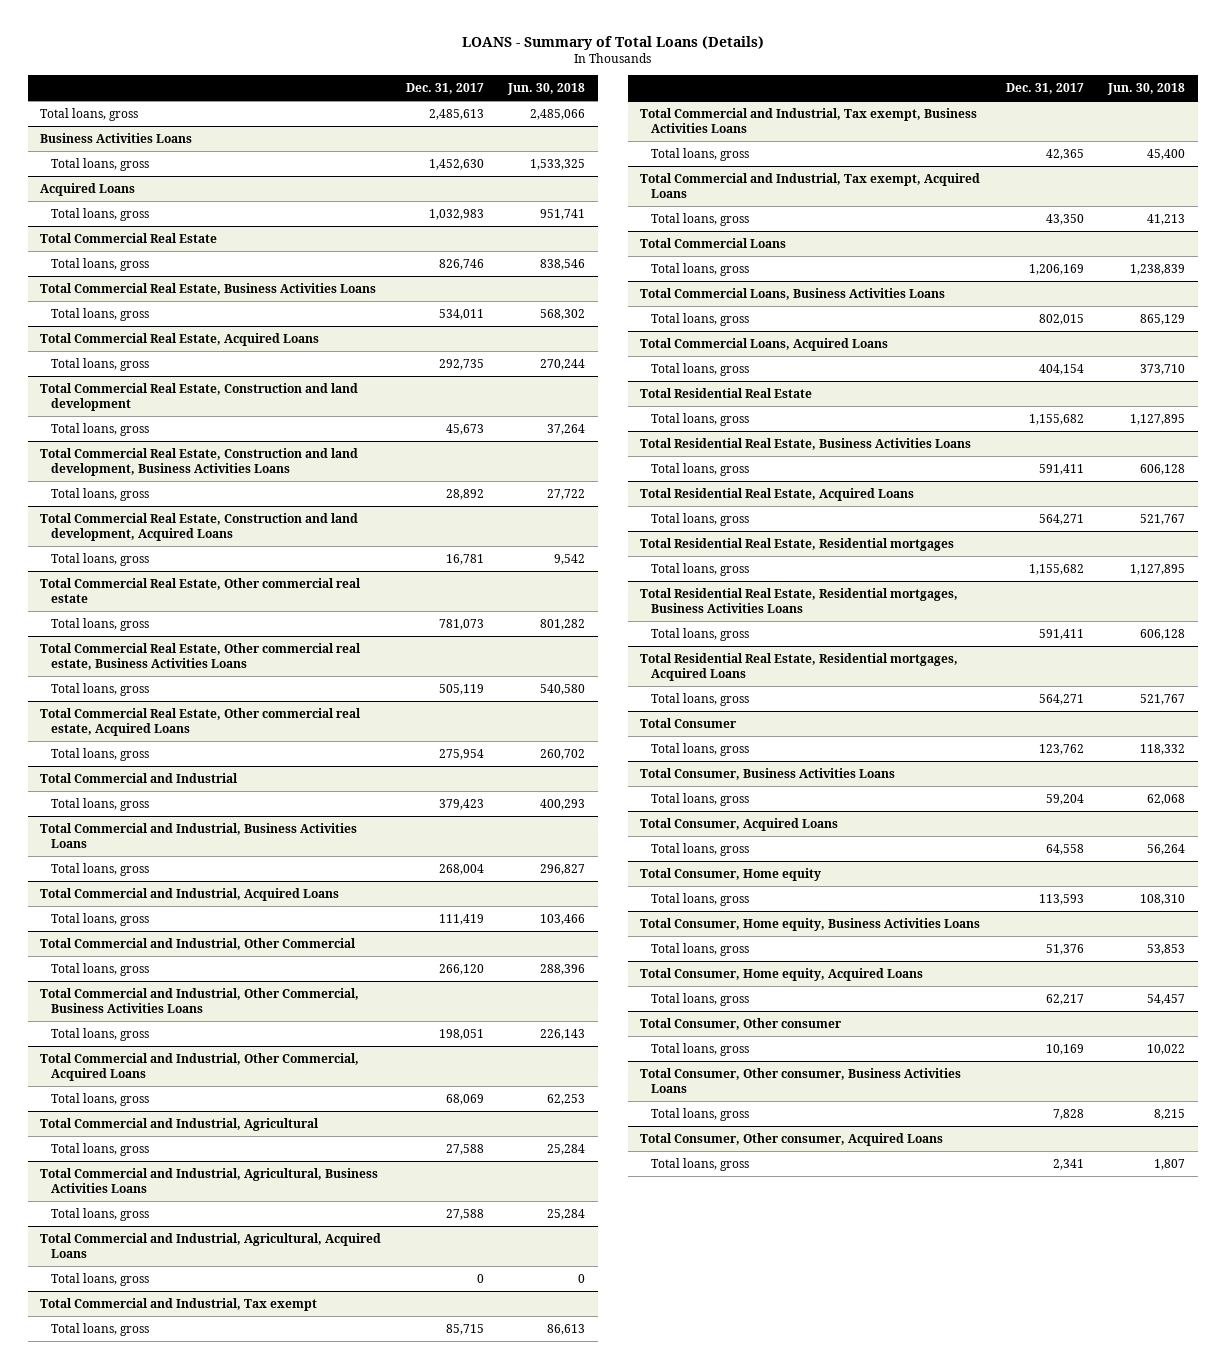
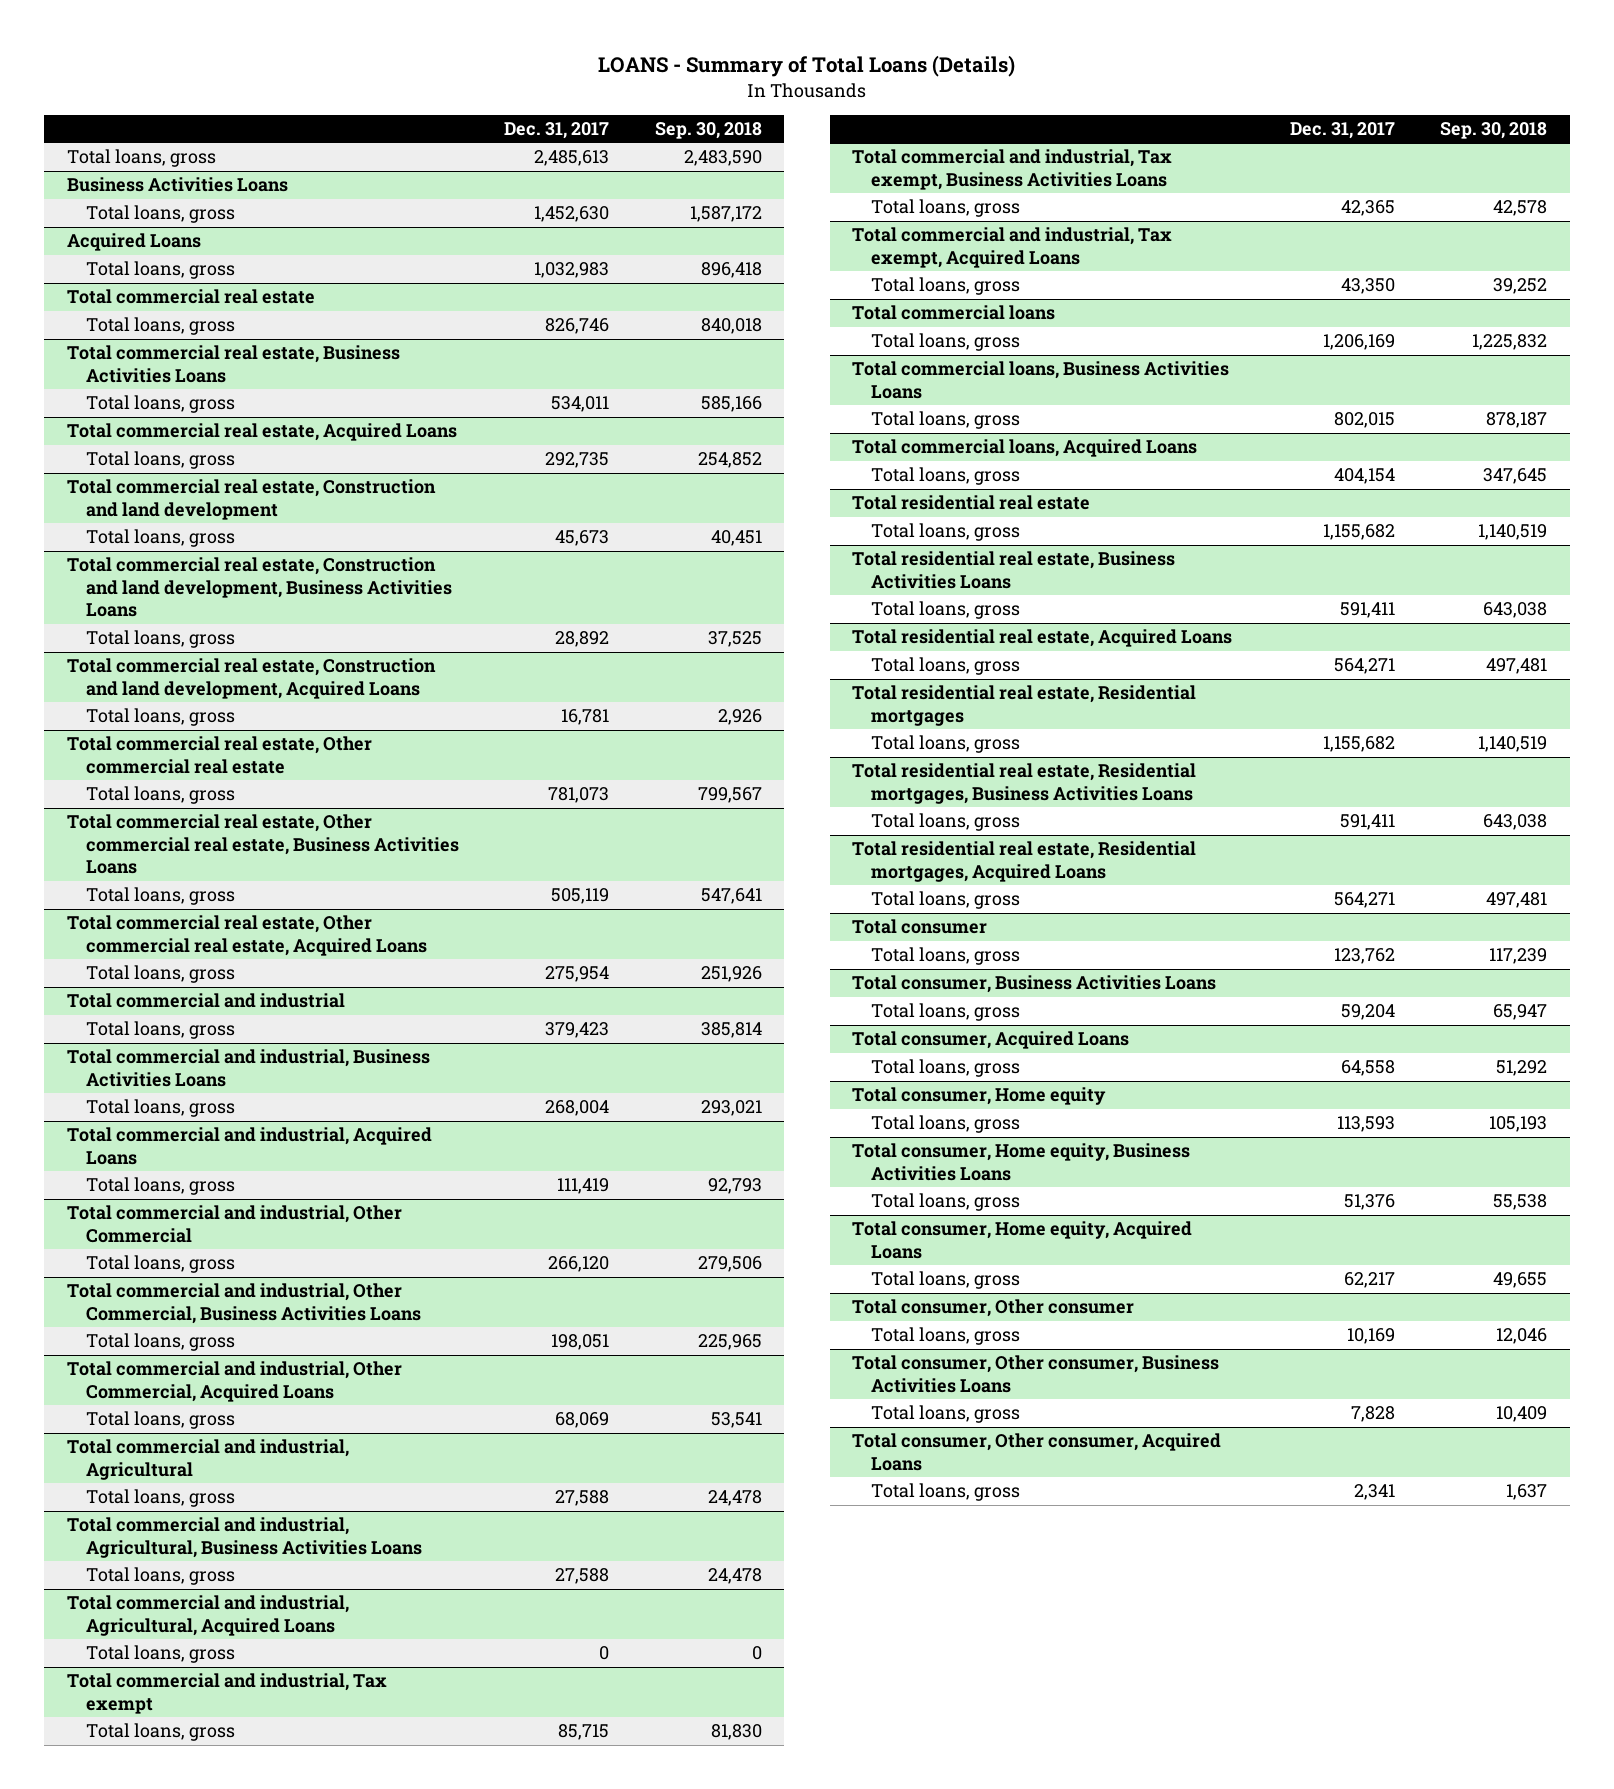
[507,83,586,96] Jun. 30, 2018 -> none
none -> [654,121,762,139] Sep. 30, 2018
[40,232,218,243] Total Commercial Real Estate -> [66,289,315,305] Total commercial real estate
[40,282,377,295] Total Commercial Real Estate, Business Activities Loans -> [66,345,400,383] Total commercial real estate, Business Activities Loans
[40,332,320,346] Total Commercial Real Estate, Acquired Loans -> [66,423,457,442] Total commercial real estate, Acquired Loans
[40,382,359,412] Total Commercial Real Estate, Construction and land development -> [66,479,436,520] Total commercial real estate, Construction and land development
[40,447,359,477] Total Commercial Real Estate, Construction and land development, Business Activities Loans -> [66,557,452,618] Total commercial real estate, Construction and land development, Business Activities Loans
[40,512,359,542] Total Commercial Real Estate, Construction and land development, Acquired Loans -> [66,658,436,699] Total commercial real estate, Construction and land development, Acquired Loans
[40,577,362,604] Total Commercial Real Estate, Other commercial real estate -> [66,736,372,774] Total commercial real estate, Other commercial real estate
[40,642,362,671] Total Commercial Real Estate, Other commercial real estate, Business Activities Loans -> [66,814,459,875] Total commercial real estate, Other commercial real estate, Business Activities Loans
[40,707,362,737] Total Commercial Real Estate, Other commercial real estate, Acquired Loans -> [66,915,427,956] Total commercial real estate, Other commercial real estate, Acquired Loans
[40,772,239,783] Total Commercial and Industrial -> [66,993,345,1009] Total commercial and industrial
[40,822,358,849] Total Commercial and Industrial, Business Activities Loans -> [66,1049,430,1087] Total commercial and industrial, Business Activities Loans
[40,887,340,901] Total Commercial and Industrial, Acquired Loans -> [66,1127,432,1165] Total commercial and industrial, Acquired Loans
[40,937,357,950] Total Commercial and Industrial, Other Commercial -> [66,1205,402,1243] Total commercial and industrial, Other Commercial
[40,987,360,1014] Total Commercial and Industrial, Other Commercial, Business Activities Loans -> [66,1283,421,1324] Total commercial and industrial, Other Commercial, Business Activities Loans
[40,1052,360,1082] Total Commercial and Industrial, Other Commercial, Acquired Loans -> [66,1361,402,1402] Total commercial and industrial, Other Commercial, Acquired Loans
[40,1117,320,1131] Total Commercial and Industrial, Agricultural -> [66,1439,349,1480] Total commercial and industrial, Agricultural
[40,1167,379,1194] Total Commercial and Industrial, Agricultural, Business Activities Loans -> [66,1517,422,1558] Total commercial and industrial, Agricultural, Business Activities Loans
[40,1232,382,1259] Total Commercial and Industrial, Agricultural, Acquired Loans -> [66,1595,349,1636] Total commercial and industrial, Agricultural, Acquired Loans
[40,1297,318,1311] Total Commercial and Industrial, Tax exempt -> [66,1673,387,1714] Total commercial and industrial, Tax exempt
[640,107,978,134] Total Commercial and Industrial, Tax exempt, Business Activities Loans -> [852,149,1173,190] Total commercial and industrial, Tax exempt, Business Activities Loans
[640,172,981,199] Total Commercial and Industrial, Tax exempt, Acquired Loans -> [852,227,1173,268] Total commercial and industrial, Tax exempt, Acquired Loans
[640,237,787,248] Total Commercial Loans -> [852,305,1056,321] Total commercial loans
[640,287,946,300] Total Commercial Loans, Business Activities Loans -> [852,361,1230,399] Total commercial loans, Business Activities Loans
[640,337,889,351] Total Commercial Loans, Acquired Loans -> [852,439,1198,458] Total commercial loans, Acquired Loans
[640,387,813,398] Total Residential Real Estate -> [852,495,1091,511] Total residential real estate
[640,437,972,450] Total Residential Real Estate, Business Activities Loans -> [852,551,1176,589] Total residential real estate, Business Activities Loans
[640,487,915,501] Total Residential Real Estate, Acquired Loans -> [852,629,1233,648] Total residential real estate, Acquired Loans
[640,537,955,551] Total Residential Real Estate, Residential mortgages -> [852,685,1197,726] Total residential real estate, Residential mortgages
[640,587,959,614] Total Residential Real Estate, Residential mortgages, Business Activities Loans -> [852,763,1197,804] Total residential real estate, Residential mortgages, Business Activities Loans
[640,652,959,682] Total Residential Real Estate, Residential mortgages, Acquired Loans -> [852,841,1197,882] Total residential real estate, Residential mortgages, Acquired Loans
[640,717,738,728] Total Consumer -> [852,919,988,935] Total consumer
[640,767,896,780] Total Consumer, Business Activities Loans -> [852,975,1217,994] Total consumer, Business Activities Loans
[640,817,839,831] Total Consumer, Acquired Loans -> [852,1031,1130,1050] Total consumer, Acquired Loans
[640,867,822,881] Total Consumer, Home equity -> [852,1087,1107,1106] Total consumer, Home equity
[640,917,981,931] Total Consumer, Home equity, Business Activities Loans -> [852,1143,1191,1181] Total consumer, Home equity, Business Activities Loans
[640,967,924,981] Total Consumer, Home equity, Acquired Loans -> [852,1221,1193,1259] Total consumer, Home equity, Acquired Loans
[640,1017,843,1030] Total Consumer, Other consumer -> [852,1299,1135,1318] Total consumer, Other consumer
[640,1067,962,1094] Total Consumer, Other consumer, Business Activities Loans -> [852,1355,1220,1393] Total consumer, Other consumer, Business Activities Loans
[640,1132,944,1146] Total Consumer, Other consumer, Acquired Loans -> [852,1433,1222,1471] Total consumer, Other consumer, Acquired Loans

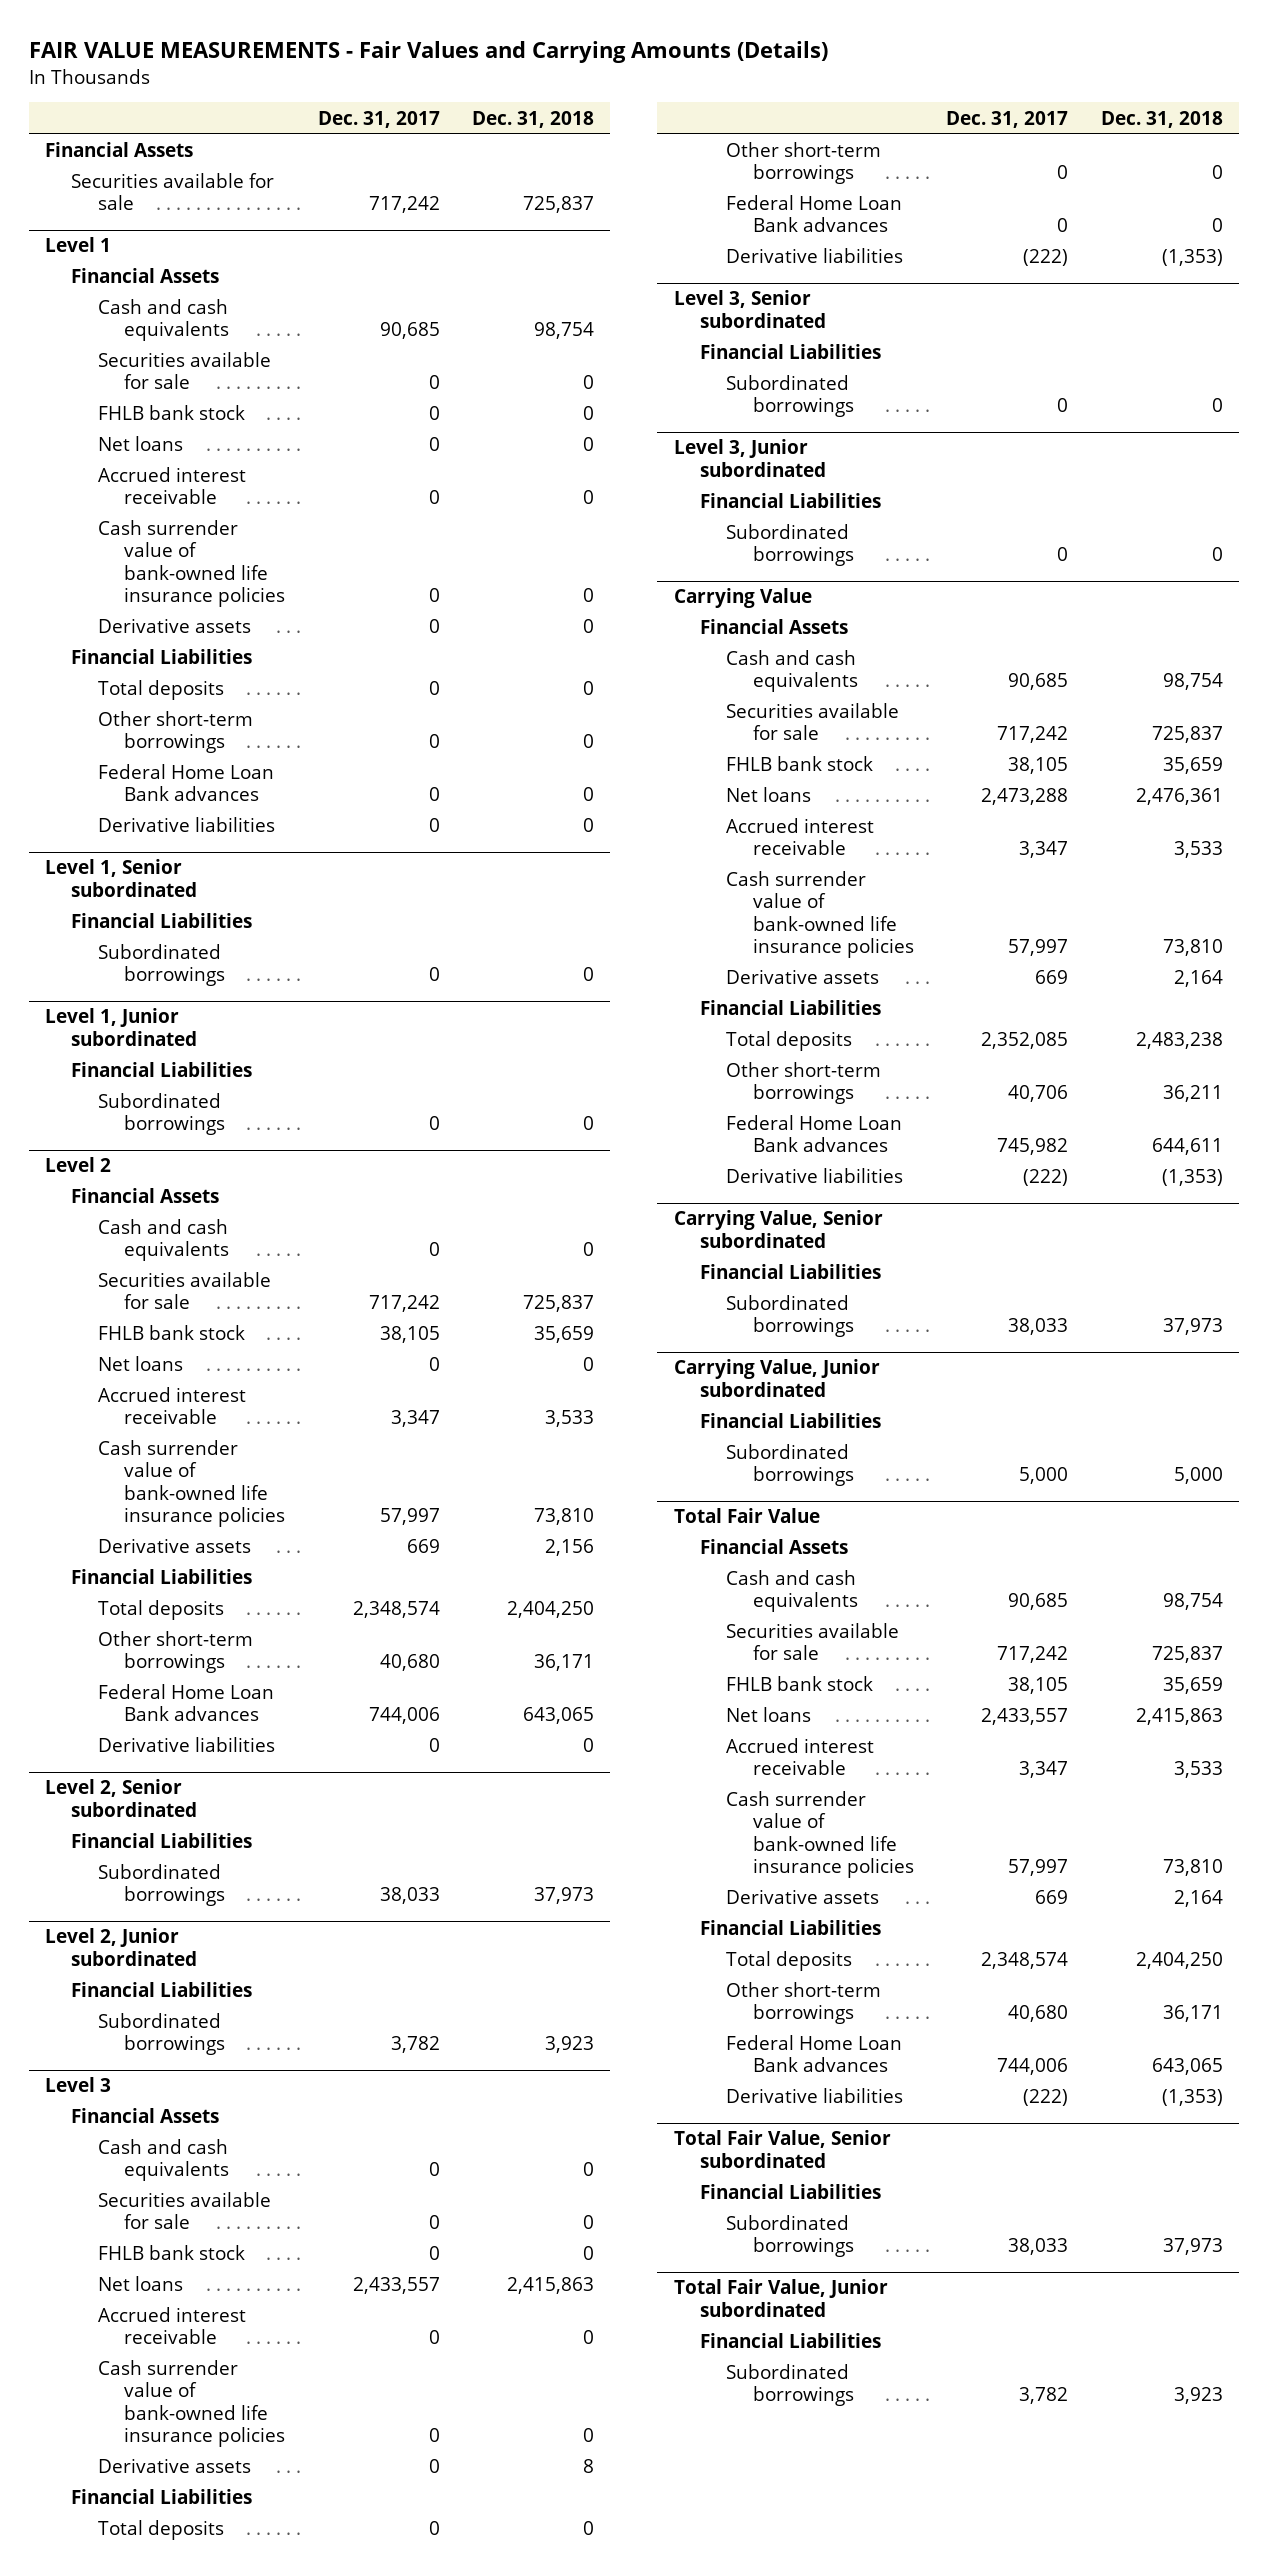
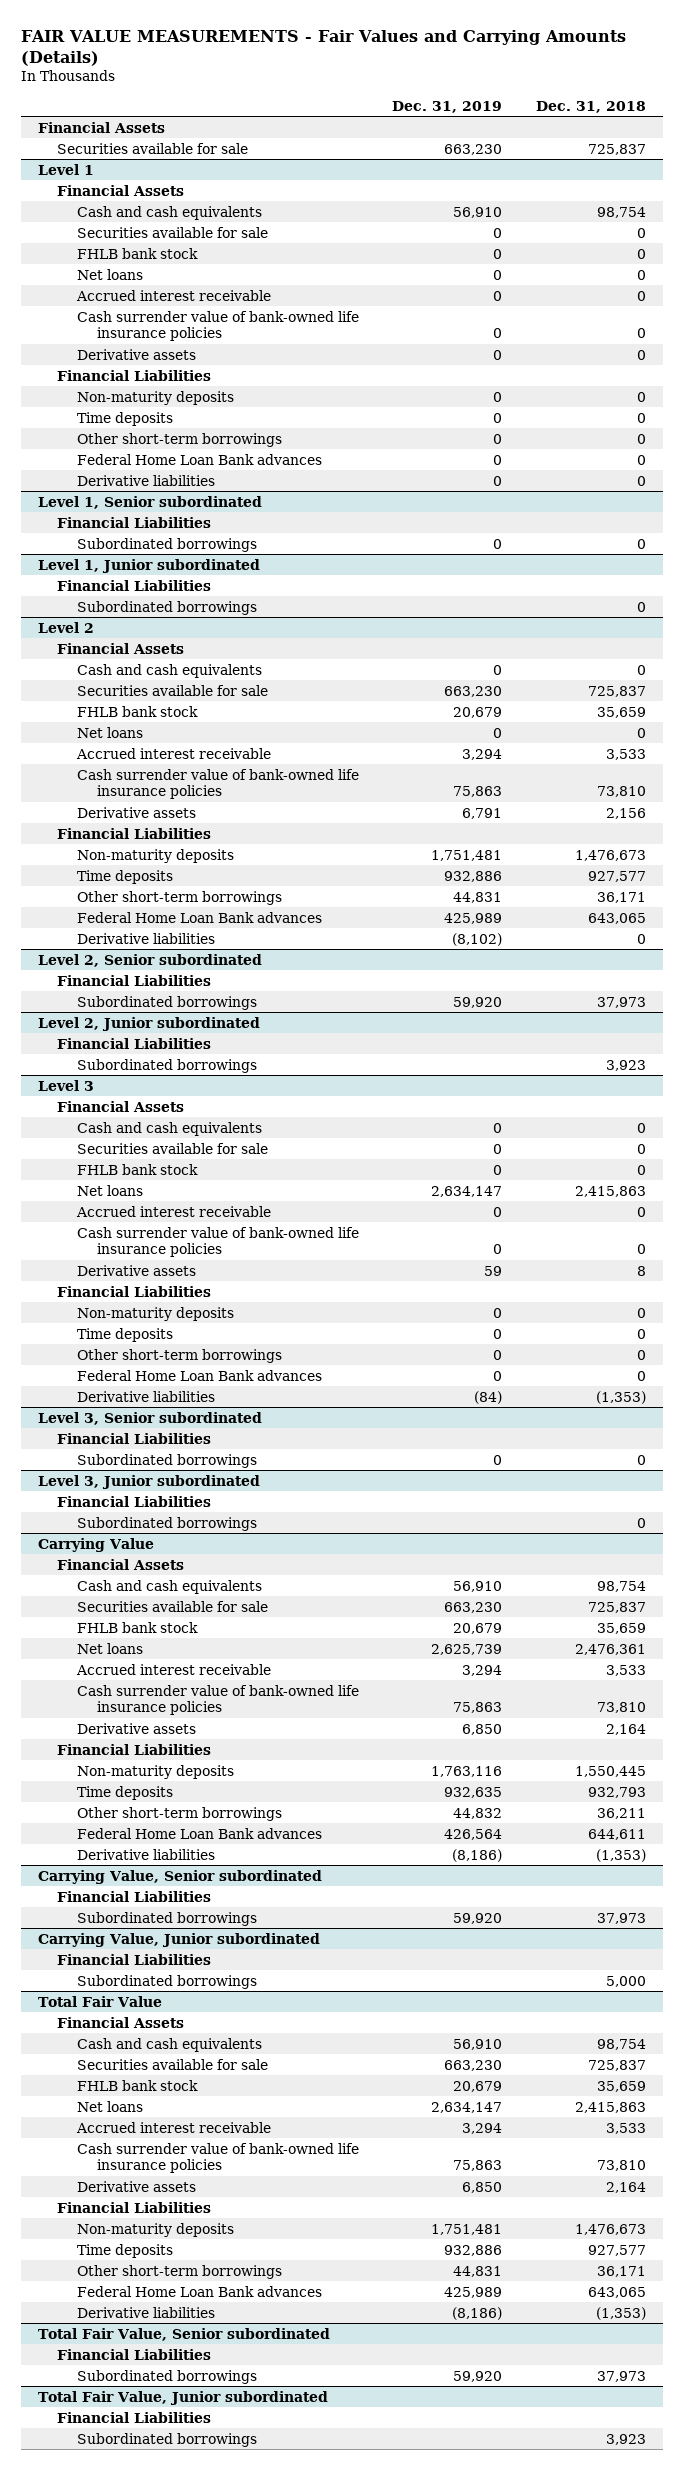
[317,110,440,128] Dec. 31, 2017 -> none
none -> [392,100,503,113] Dec. 31, 2019
[97,680,224,701] Total deposits -> [76,390,234,405] Non-maturity deposits
none -> [76,411,173,426] Time deposits
[97,1600,224,1621] Total deposits -> [76,848,234,863] Non-maturity deposits
[507,1601,595,1619] 2,404,250 -> [574,849,646,861] 1,476,673
none -> [76,869,173,884] Time deposits
[97,2520,224,2541] Total deposits -> [76,1306,234,1321] Non-maturity deposits
none -> [76,1327,173,1342] Time deposits
[726,1031,853,1052] Total deposits -> [76,1764,234,1779] Non-maturity deposits
[1135,1032,1223,1050] 2,483,238 -> [574,1765,646,1777] 1,550,445
none -> [76,1785,173,1800] Time deposits
[726,1951,853,1972] Total deposits -> [76,2222,234,2237] Non-maturity deposits
[1135,1952,1223,1970] 2,404,250 -> [574,2223,646,2235] 1,476,673
none -> [76,2243,173,2258] Time deposits

